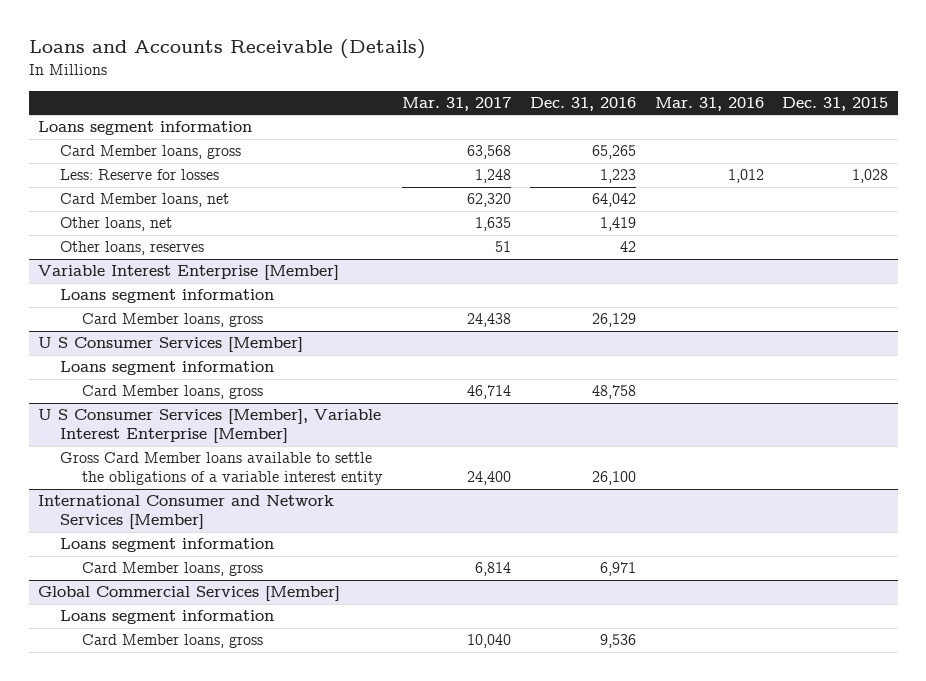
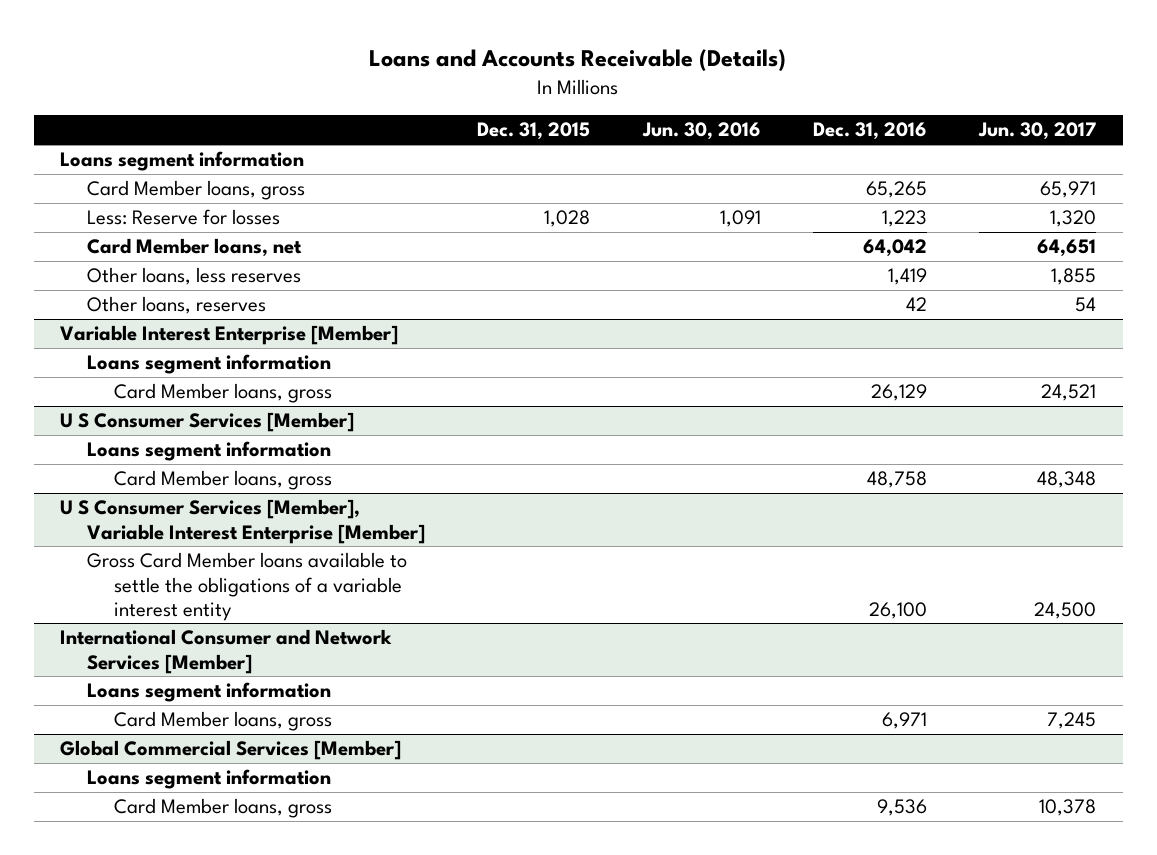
[401,97,511,112] Mar. 31, 2017 -> none
[654,97,764,112] Mar. 31, 2016 -> none
none -> [641,122,761,141] Jun. 30, 2016
none -> [978,122,1097,141] Jun. 30, 2017
[59,217,172,232] Other loans, net -> [87,267,302,286] Other loans, less reserves

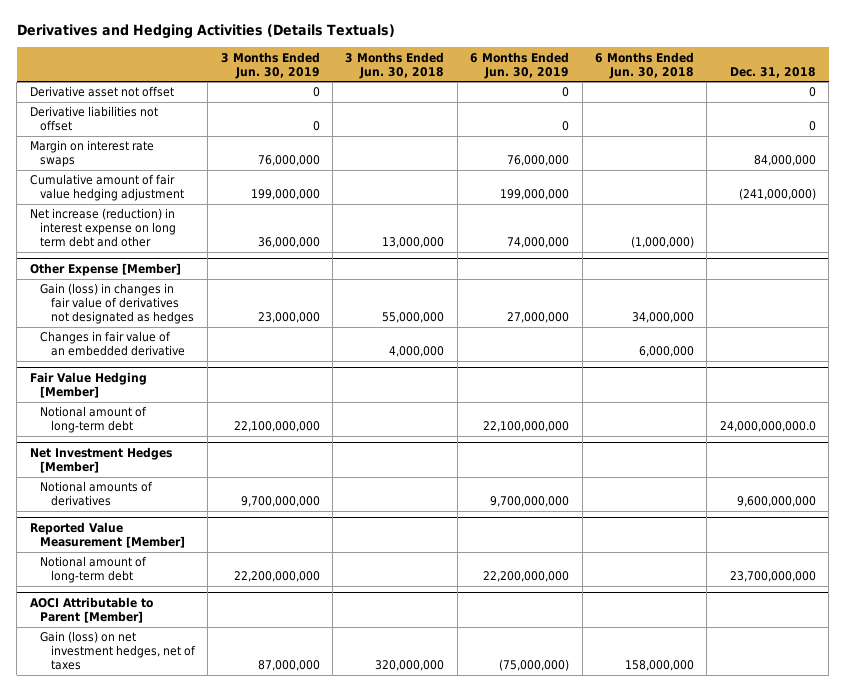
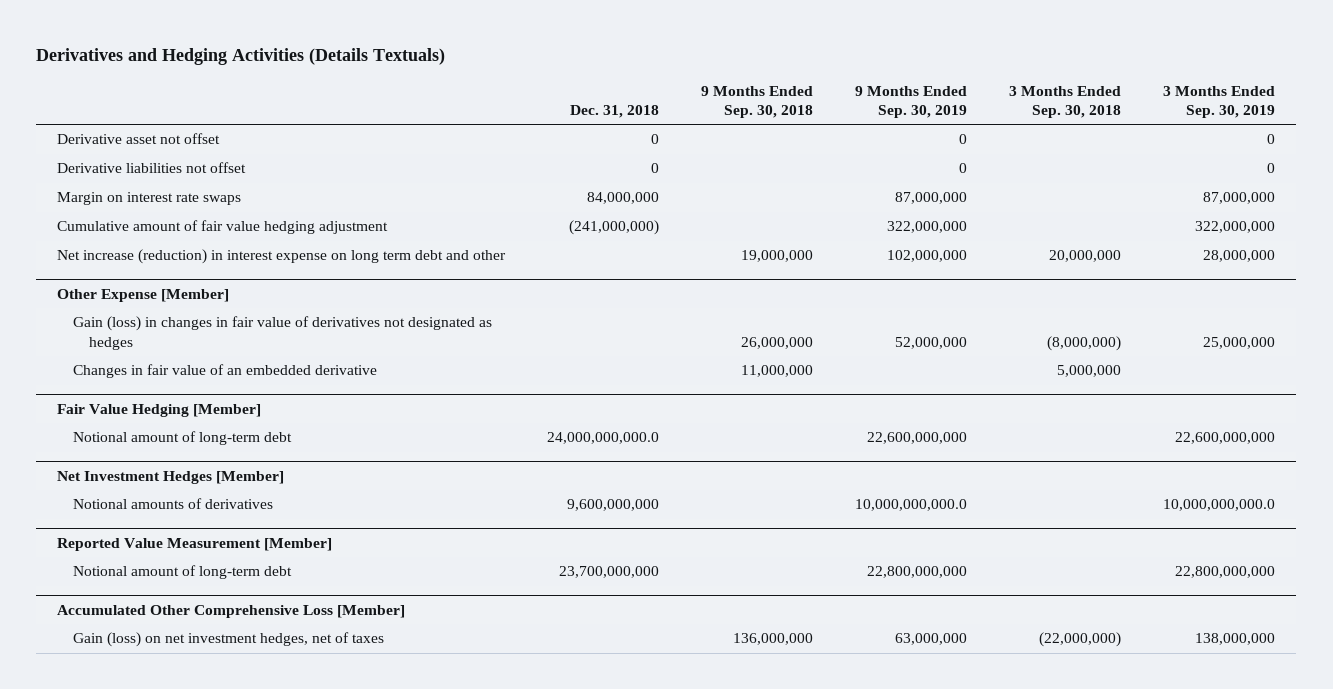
[220,51,320,79] 3 Months Ended Jun. 30, 2019 -> none
[345,51,445,79] 3 Months Ended Jun. 30, 2018 -> none
[470,51,570,79] 6 Months Ended Jun. 30, 2019 -> none
[595,51,695,79] 6 Months Ended Jun. 30, 2018 -> none
none -> [701,85,814,118] 9 Months Ended Sep. 30, 2018
none -> [855,85,968,118] 9 Months Ended Sep. 30, 2019
none -> [1009,85,1122,118] 3 Months Ended Sep. 30, 2018
none -> [1163,85,1276,118] 3 Months Ended Sep. 30, 2019
[29,597,153,624] AOCI Attributable to Parent [Member] -> [57,605,406,619] Accumulated Other Comprehensive Loss [Member]

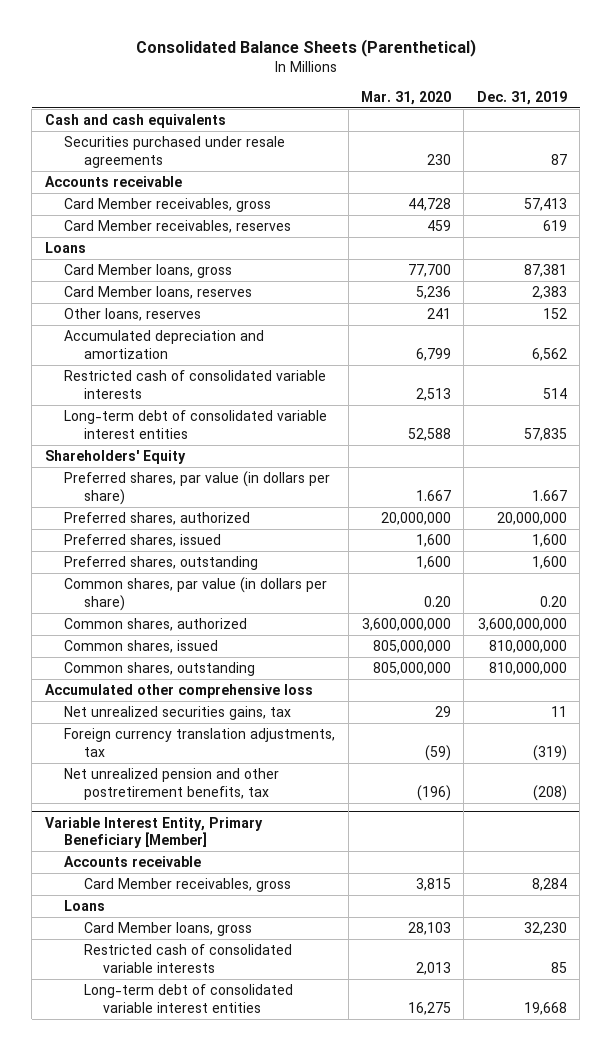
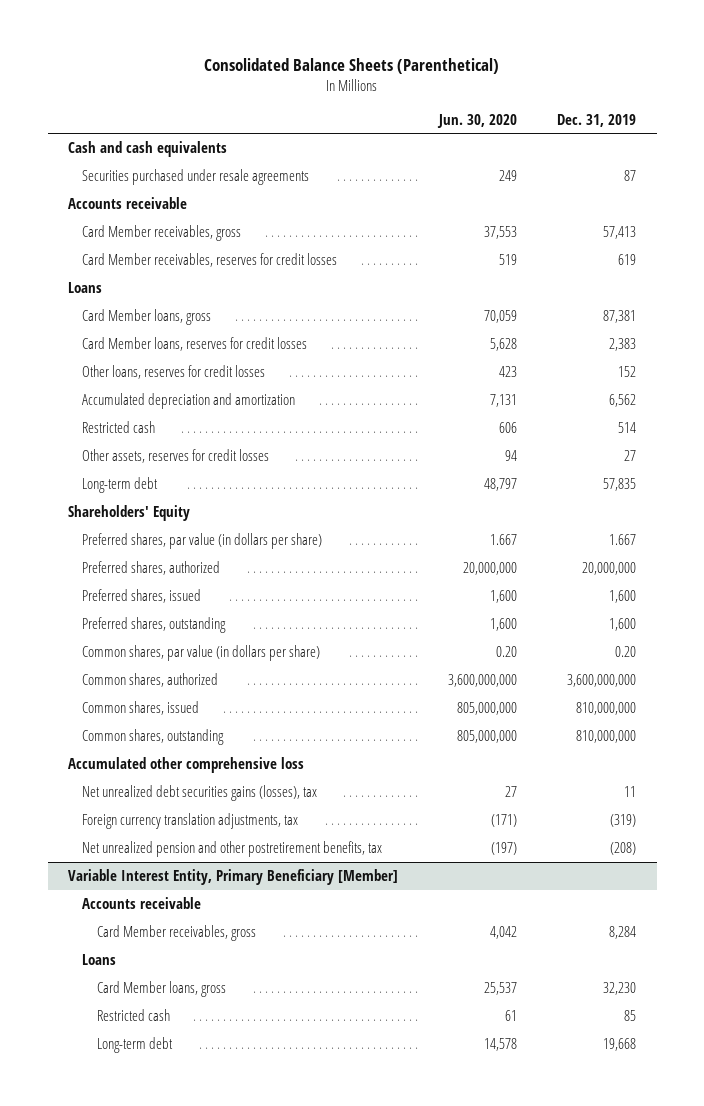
[361,90,452,105] Mar. 31, 2020 -> none
none -> [436,113,517,128] Jun. 30, 2020
[64,219,292,233] Card Member receivables, reserves -> [82,253,338,268] Card Member receivables, reserves for credit losses
[64,285,253,299] Card Member loans, reserves -> [82,337,308,352] Card Member loans, reserves for credit losses
[64,307,202,321] Other loans, reserves -> [82,365,266,380] Other loans, reserves for credit losses
[64,369,327,399] Restricted cash of consolidated variable interests -> [82,421,156,434] Restricted cash
none -> [82,449,270,464] Other assets, reserves for credit losses
[64,409,328,439] Long-term debt of consolidated variable interest entities -> [82,477,159,494] Long-term debt
[64,705,292,720] Net unrealized securities gains, tax -> [82,785,318,802] Net unrealized debt securities gains (losses), tax
[83,943,292,973] Restricted cash of consolidated variable interests -> [96,1009,170,1022] Restricted cash
[83,983,293,1013] Long-term debt of consolidated variable interest entities -> [96,1037,173,1054] Long-term debt

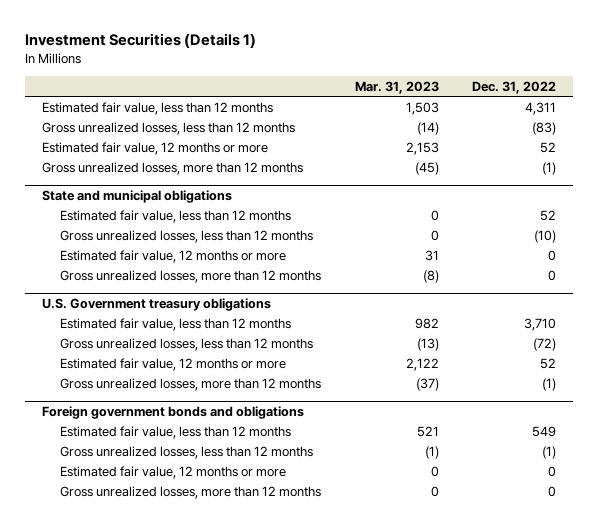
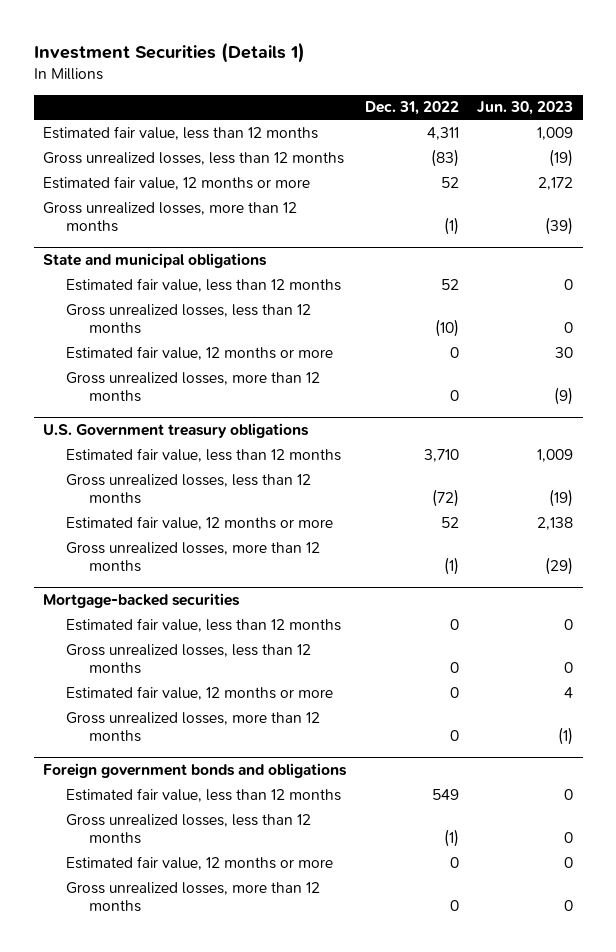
[354,80,439,94] Mar. 31, 2023 -> none
none -> [477,101,574,116] Jun. 30, 2023
none -> [43,592,241,608] Mortgage-backed securities
none -> [65,617,341,632] Estimated fair value, less than 12 months
none -> [65,643,311,675] Gross unrealized losses, less than 12 months
none -> [65,685,333,700] Estimated fair value, 12 months or more
none -> [65,711,320,743] Gross unrealized losses, more than 12 months

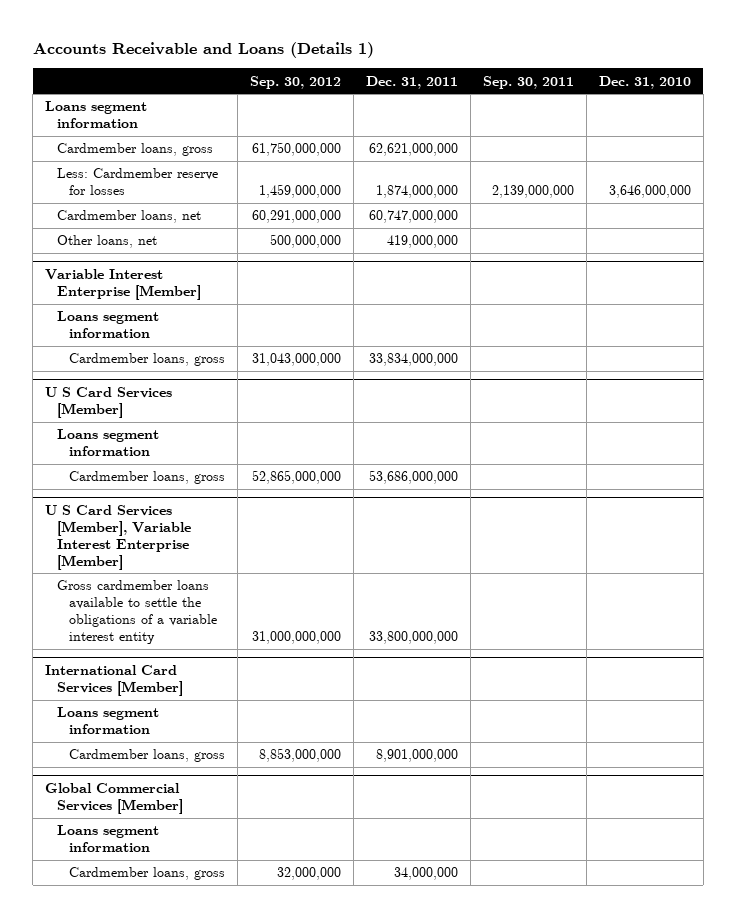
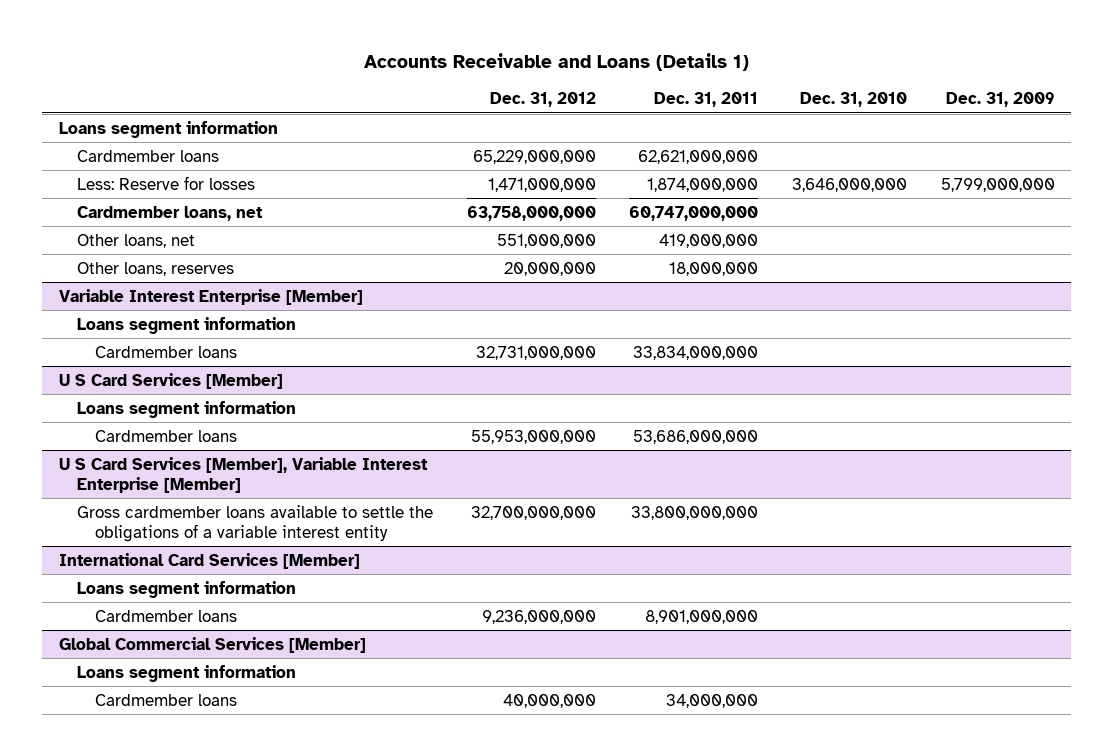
[249,75,341,89] Sep. 30, 2012 -> none
[482,75,574,89] Sep. 30, 2011 -> none
none -> [489,92,596,108] Dec. 31, 2012
none -> [945,92,1055,108] Dec. 31, 2009
[56,143,213,157] Cardmember loans, gross -> [77,149,220,162] Cardmember loans
[56,168,218,196] Less: Cardmember reserve for losses -> [77,175,256,190] Less: Reserve for losses
none -> [77,261,235,276] Other loans, reserves
[68,353,225,367] Cardmember loans, gross -> [95,345,238,358] Cardmember loans
[68,471,225,485] Cardmember loans, gross -> [95,429,238,442] Cardmember loans
[68,749,225,763] Cardmember loans, gross -> [95,609,238,622] Cardmember loans
[68,867,225,881] Cardmember loans, gross -> [95,693,238,706] Cardmember loans

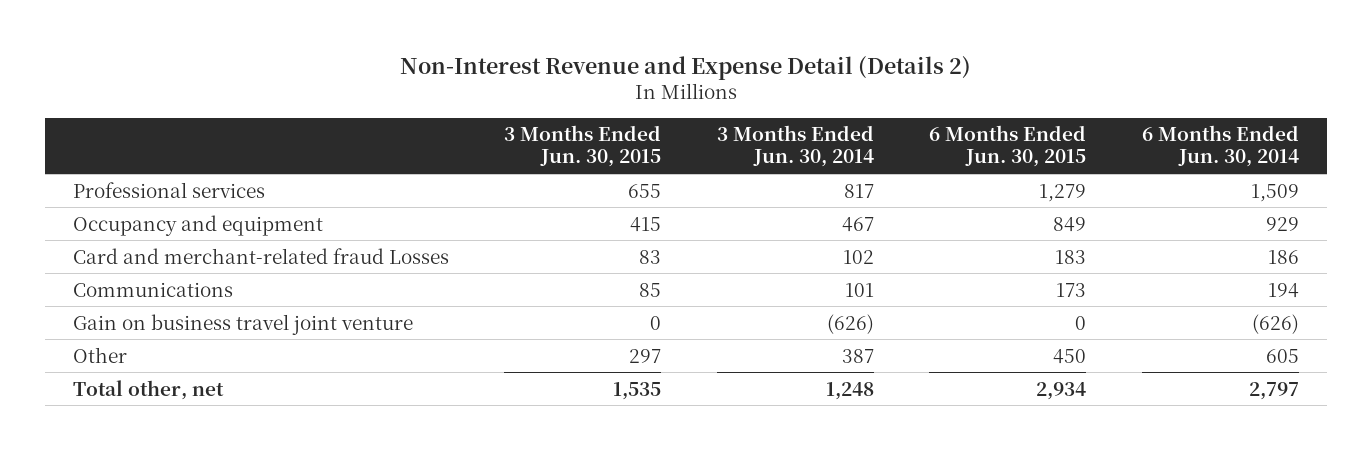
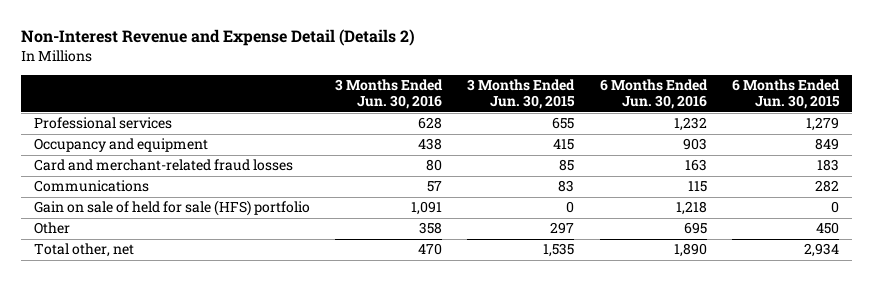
[716,125,874,168] 3 Months Ended Jun. 30, 2014 -> none
[1141,125,1299,168] 6 Months Ended Jun. 30, 2014 -> none
none -> [335,79,444,110] 3 Months Ended Jun. 30, 2016
none -> [599,79,708,110] 6 Months Ended Jun. 30, 2016
[72,313,413,335] Gain on business travel joint venture -> none
[72,247,449,264] Card and merchant-related fraud Losses -> [33,159,293,172] Card and merchant-related fraud losses
[639,249,662,264] 83 -> [559,159,575,172] 85
[639,282,662,297] 85 -> [558,180,575,193] 83
[1056,282,1087,297] 173 -> [815,180,840,193] 282
none -> [33,200,310,217] Gain on sale of held for sale (HFS) portfolio

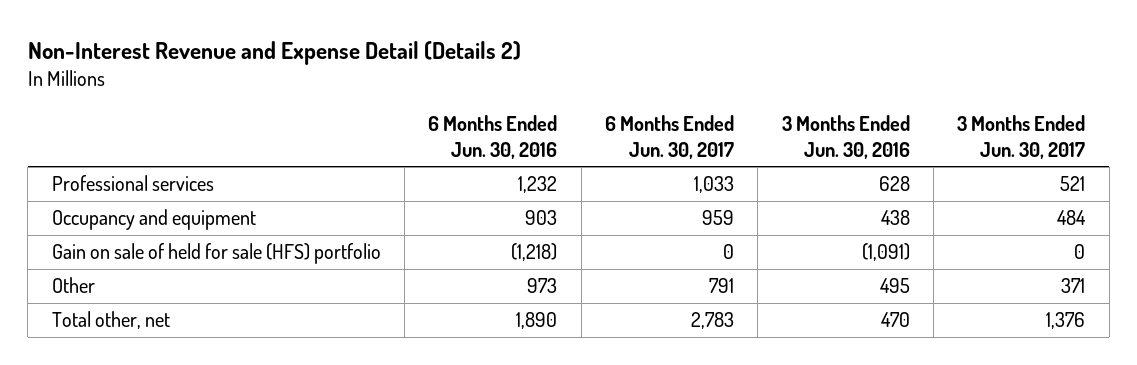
[467,79,576,110] 3 Months Ended Jun. 30, 2015 -> none
[732,79,841,110] 6 Months Ended Jun. 30, 2015 -> none
none -> [604,114,734,159] 6 Months Ended Jun. 30, 2017
none -> [957,114,1086,159] 3 Months Ended Jun. 30, 2017
[33,159,293,172] Card and merchant-related fraud losses -> none
[33,180,149,193] Communications -> none
[411,201,443,216] 1,091 -> [861,243,910,262] (1,091)
[675,201,707,216] 1,218 -> [511,243,558,262] (1,218)
[419,222,443,235] 358 -> [879,278,910,294] 495
[683,222,707,235] 695 -> [527,278,558,294] 973

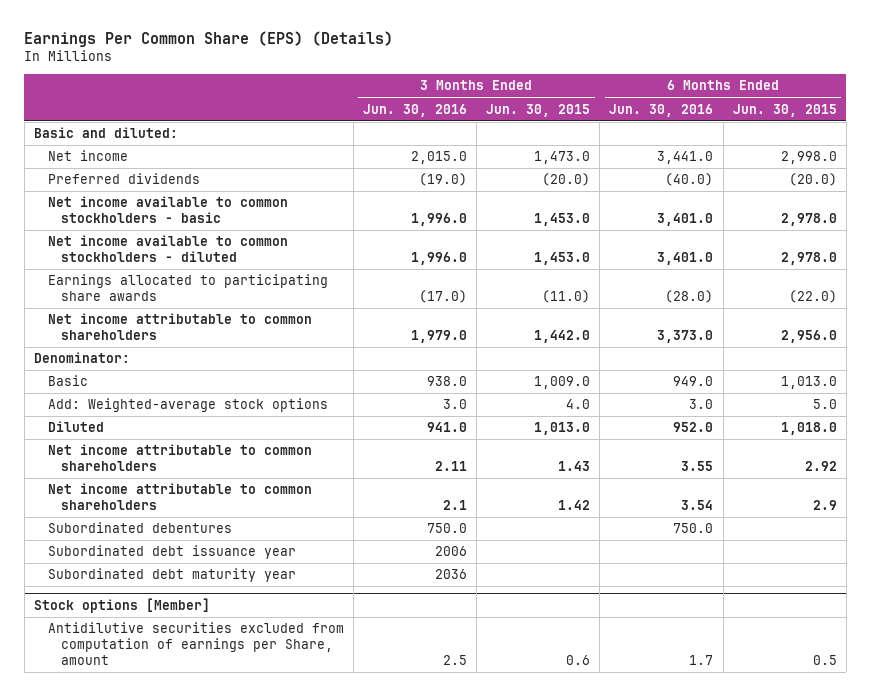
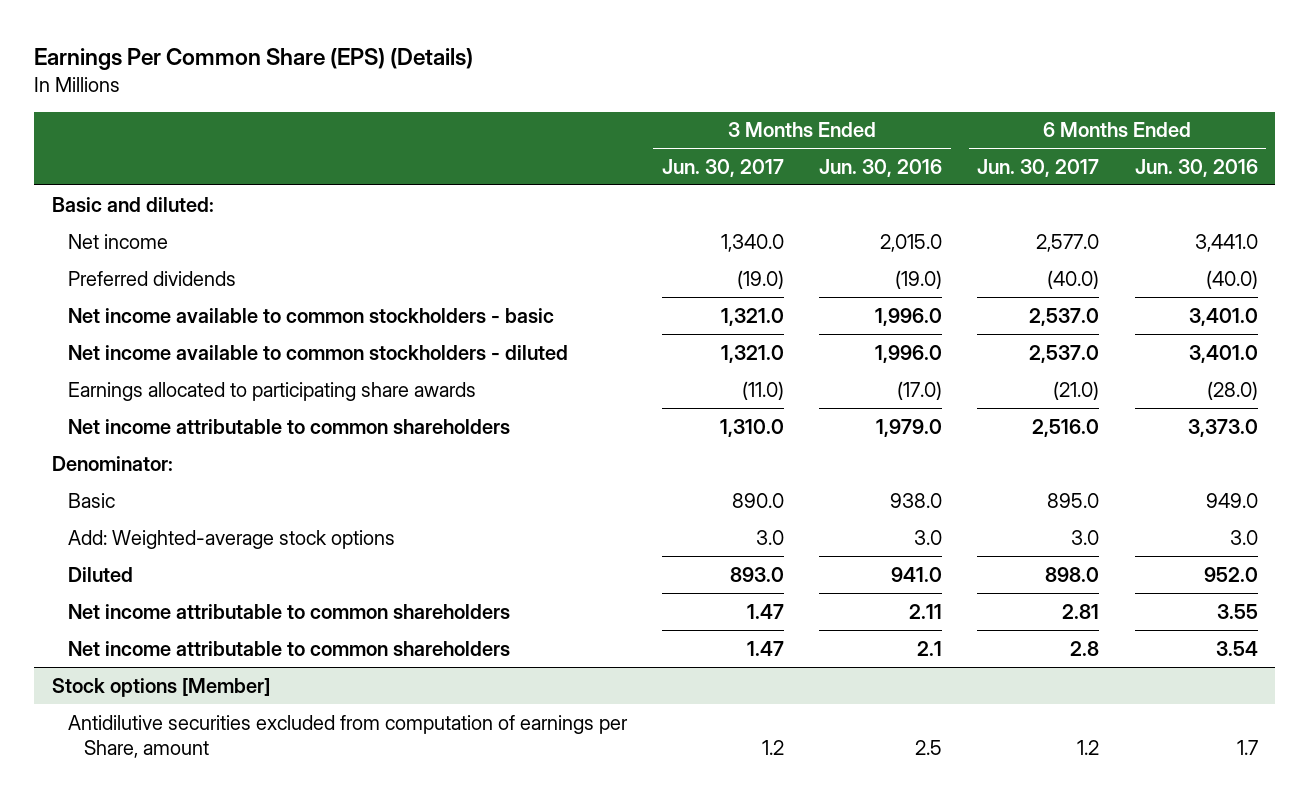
[486,103,591,117] Jun. 30, 2015 -> none
[732,103,837,117] Jun. 30, 2015 -> none
none -> [662,158,785,177] Jun. 30, 2017
none -> [977,158,1100,177] Jun. 30, 2017
[47,522,232,534] Subordinated debentures -> none
[47,545,296,560] Subordinated debt issuance year -> none
[47,568,296,583] Subordinated debt maturity year -> none

